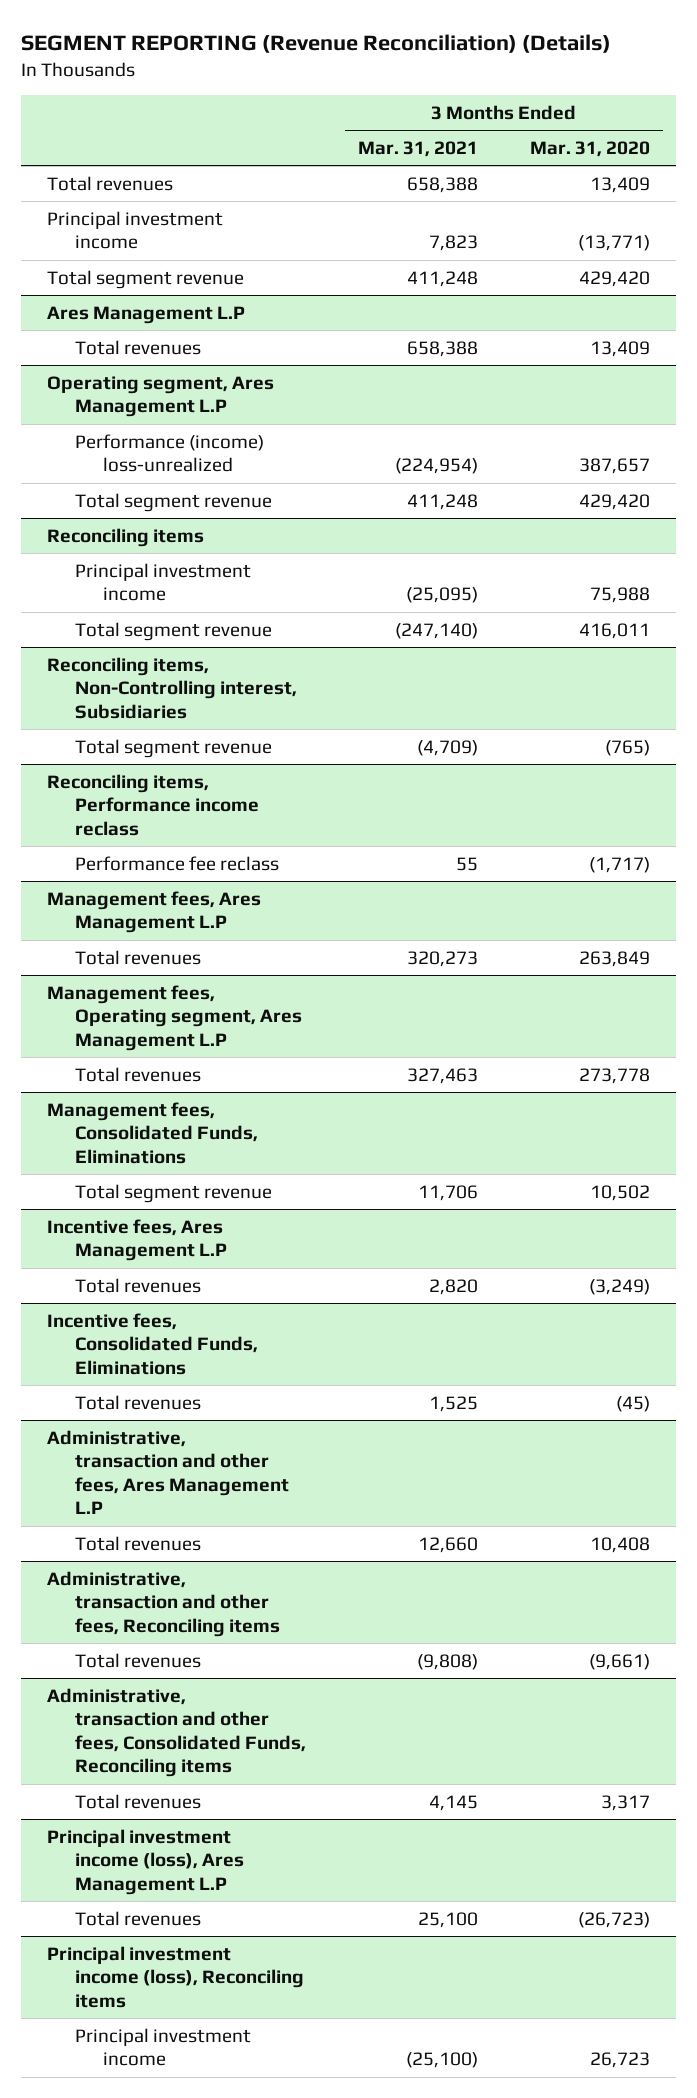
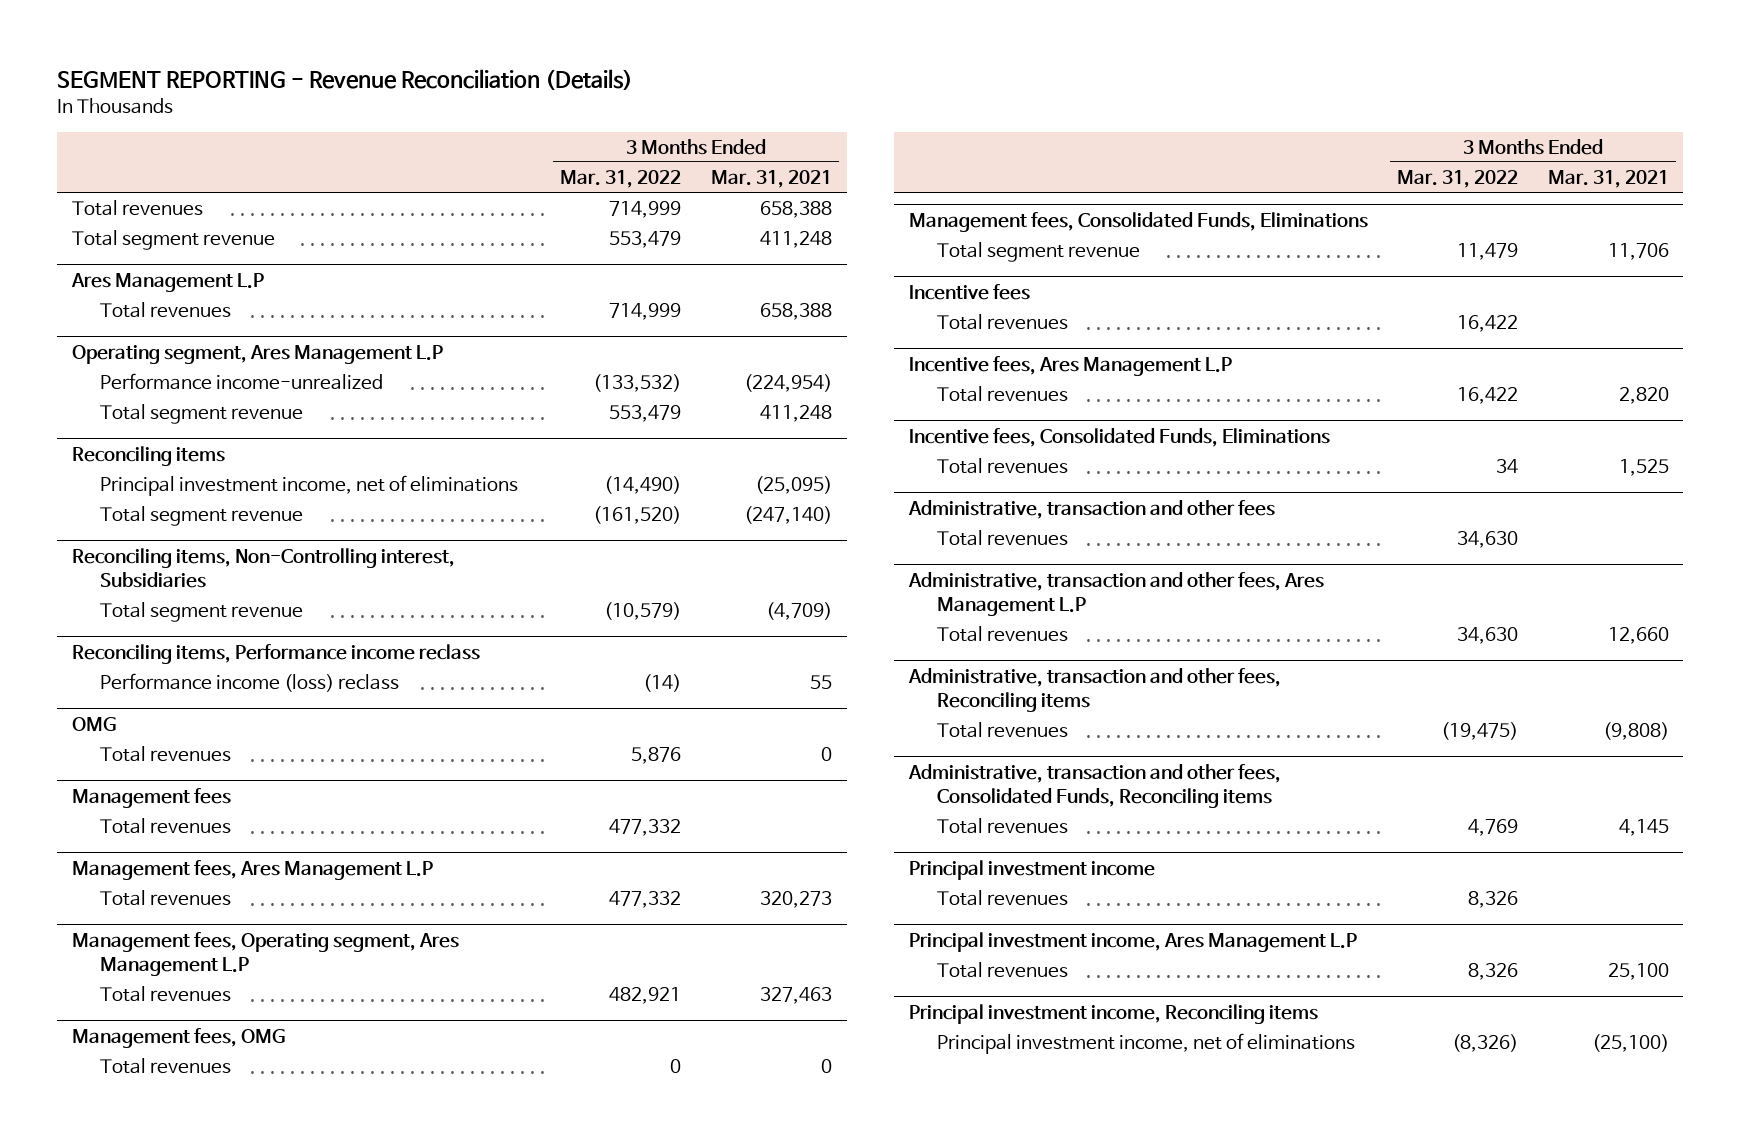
[20,34,611,54] SEGMENT REPORTING (Revenue Reconciliation) (Details) -> [57,68,634,90] SEGMENT REPORTING - Revenue Reconciliation (Details)
[530,141,651,158] Mar. 31, 2020 -> none
none -> [560,169,682,188] Mar. 31, 2022
[46,210,223,250] Principal investment income -> none
[74,433,264,473] Performance (income) loss-unrealized -> [99,372,383,390] Performance income-unrealized
[74,562,251,602] Principal investment income -> [99,474,518,496] Principal investment income, net of eliminations
[74,855,279,871] Performance fee reclass -> [99,672,399,692] Performance income (loss) reclass
none -> [72,716,117,731] OMG
none -> [99,745,231,762] Total revenues
none -> [72,787,232,808] Management fees
none -> [99,817,231,834] Total revenues
none -> [72,1027,286,1048] Management fees, OMG
none -> [99,1057,231,1074] Total revenues
none -> [908,283,1030,300] Incentive fees
none -> [936,313,1068,330] Total revenues
none -> [907,499,1275,519] Administrative, transaction and other fees
none -> [936,529,1068,546] Total revenues
none -> [908,859,1155,880] Principal investment income
none -> [936,889,1068,906] Total revenues
[46,1828,244,1895] Principal investment income (loss), Ares Management L.P -> [908,931,1357,952] Principal investment income, Ares Management L.P
[46,1945,304,2008] Principal investment income (loss), Reconciling items -> [908,1003,1318,1024] Principal investment income, Reconciling items
[74,2027,251,2067] Principal investment income -> [936,1032,1355,1054] Principal investment income, net of eliminations

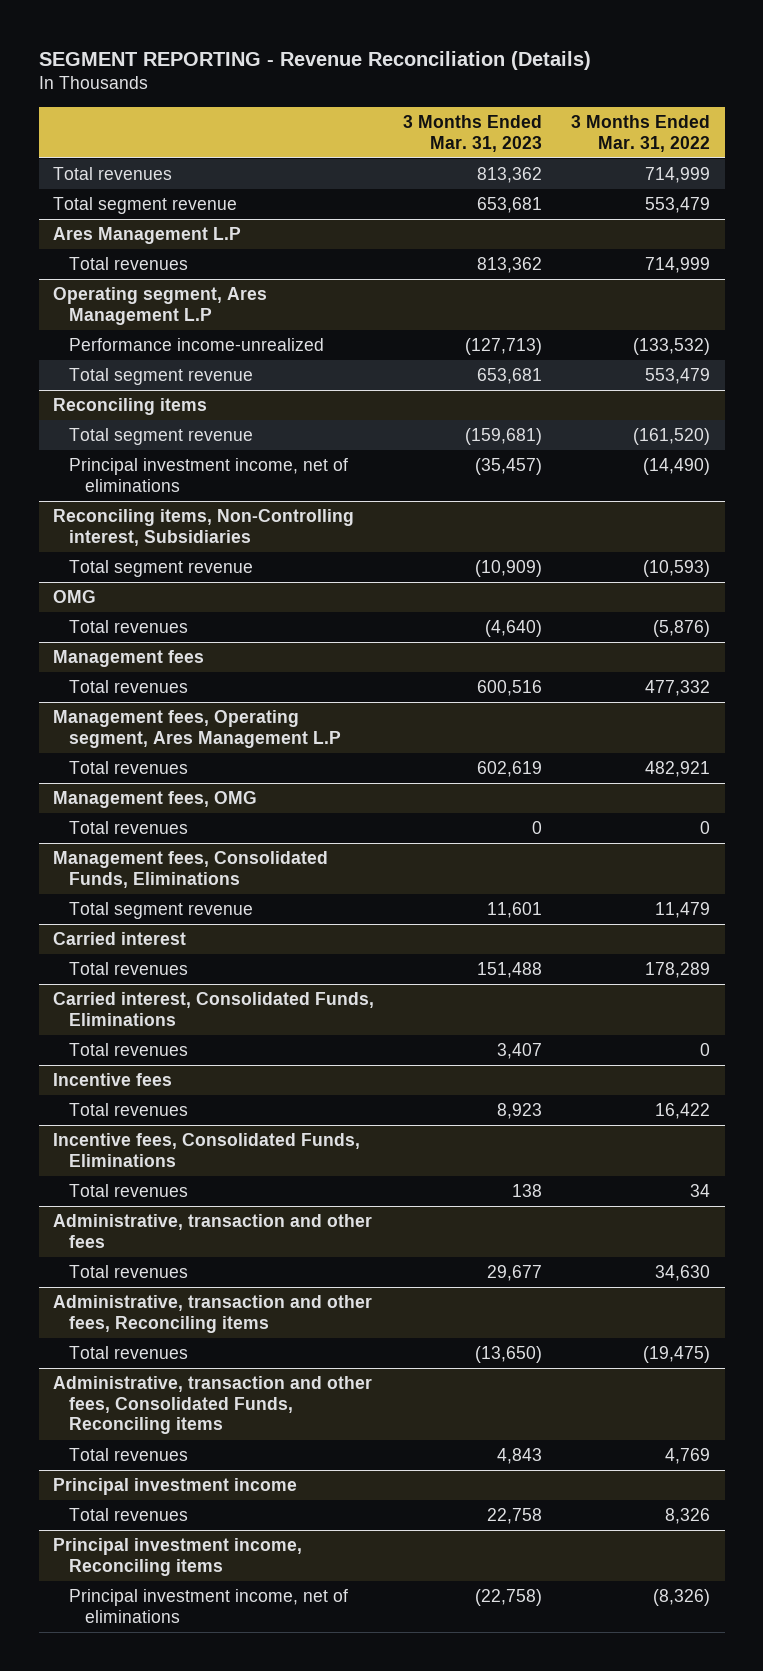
[710,169,832,188] Mar. 31, 2021 -> none
none -> [403,115,543,152] 3 Months Ended Mar. 31, 2023
[99,474,518,496] Principal investment income, net of eliminations -> [68,458,348,492] Principal investment income, net of eliminations
[72,643,481,664] Reconciling items, Performance income reclass -> none
[99,672,399,692] Performance income (loss) reclass -> none
[604,601,682,620] (10,579) -> [643,560,711,578] (10,593)
[631,746,682,764] 5,876 -> [653,620,711,638] (5,876)
[72,859,434,880] Management fees, Ares Management L.P -> none
[99,889,231,906] Total revenues -> none
none -> [53,932,187,946] Carried interest
none -> [68,962,188,976] Total revenues
none -> [53,992,375,1026] Carried interest, Consolidated Funds, Eliminations
none -> [68,1043,188,1057] Total revenues
[908,355,1232,376] Incentive fees, Ares Management L.P -> none
[936,385,1068,402] Total revenues -> none
[907,571,1324,616] Administrative, transaction and other fees, Ares Management L.P -> none
[936,625,1068,642] Total revenues -> none
[908,931,1357,952] Principal investment income, Ares Management L.P -> none
[936,961,1068,978] Total revenues -> none

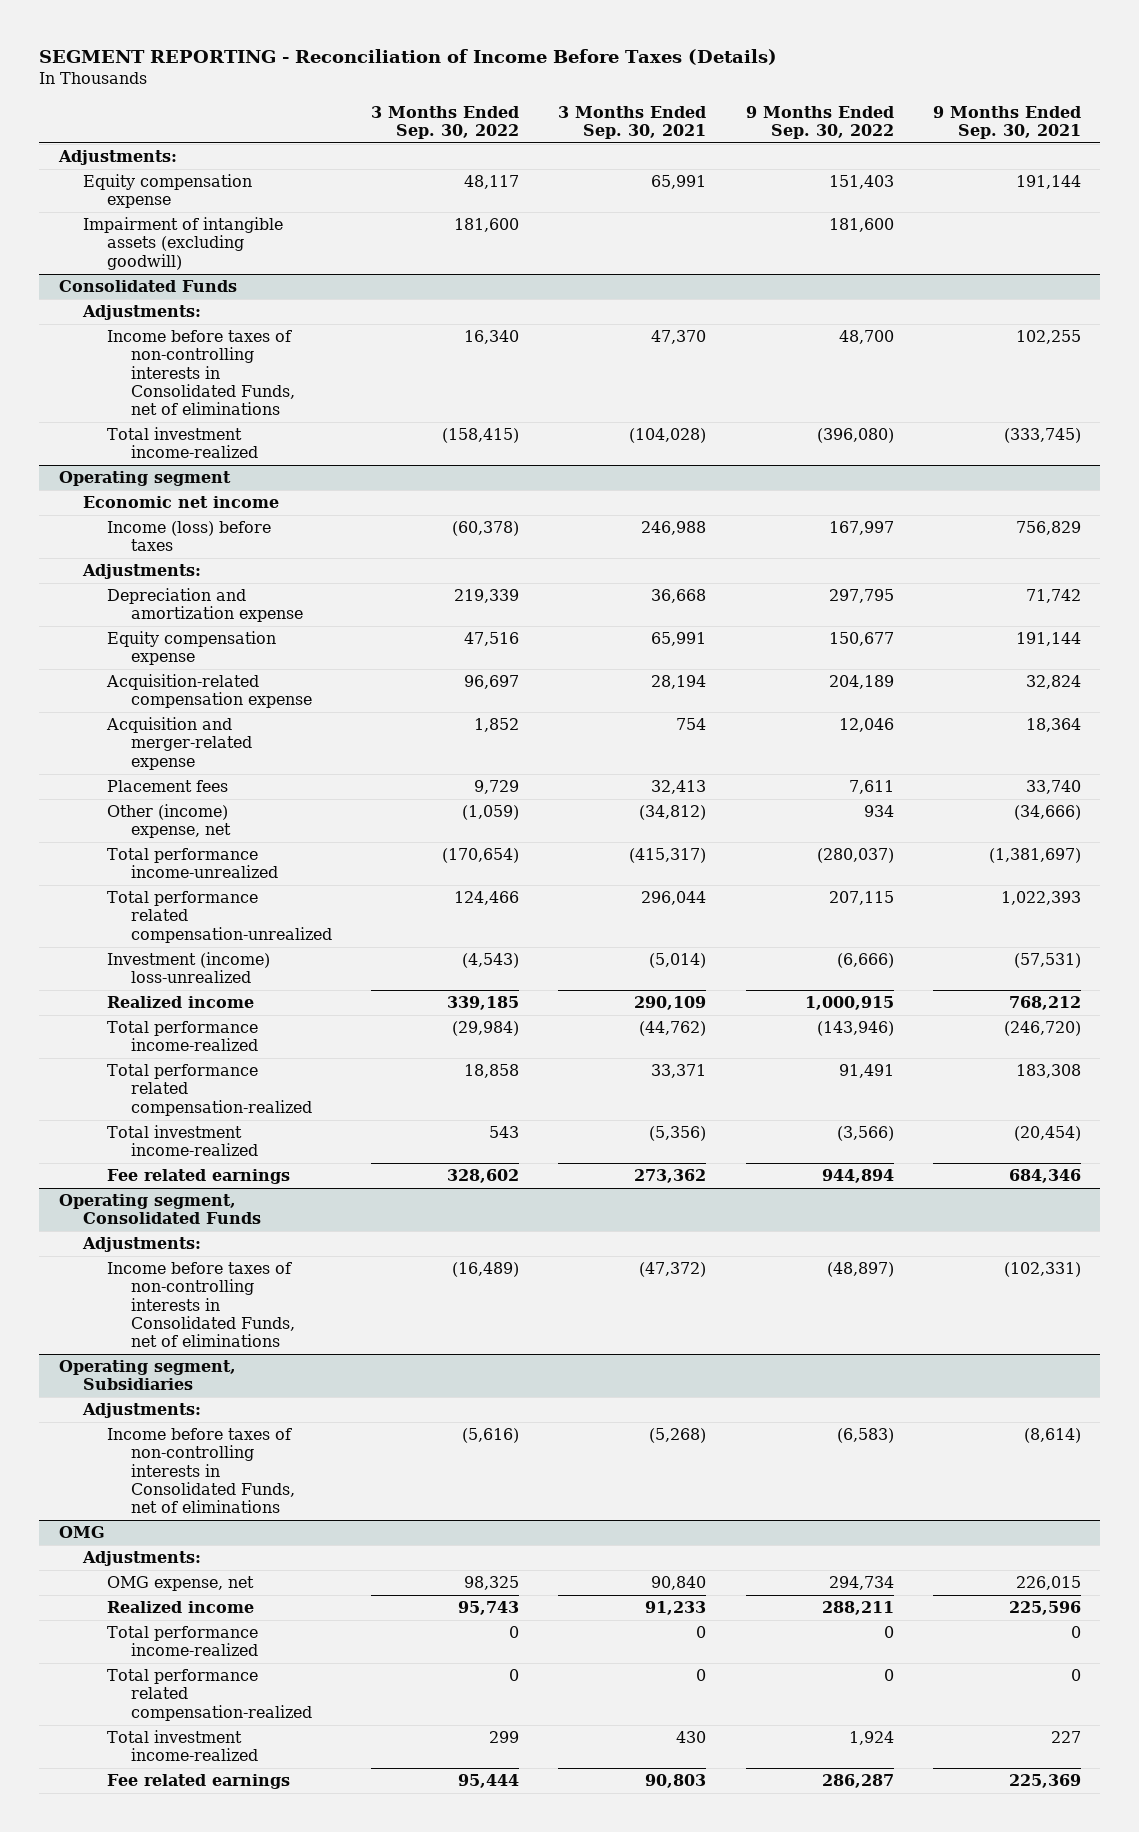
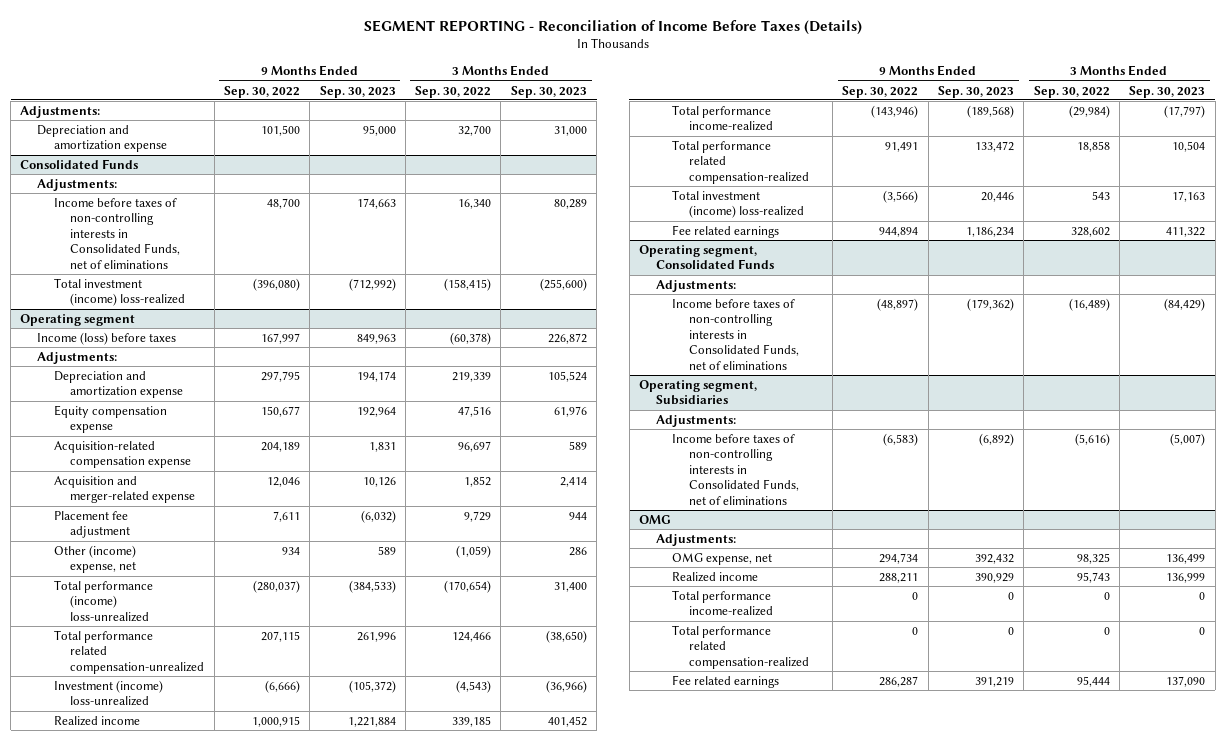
[558,105,707,139] 3 Months Ended Sep. 30, 2021 -> none
[932,105,1081,139] 9 Months Ended Sep. 30, 2021 -> none
none -> [319,85,396,98] Sep. 30, 2023
none -> [510,85,587,98] Sep. 30, 2023
[82,174,252,209] Equity compensation expense -> none
[82,217,283,270] Impairment of intangible assets (excluding goodwill) -> none
none -> [37,124,167,153] Depreciation and amortization expense
[106,427,259,459] Total investment income-realized -> [53,277,186,307] Total investment (income) loss-realized
[82,496,279,509] Economic net income -> none
[106,780,228,793] Placement fees -> [53,510,131,539] Placement fee adjustment
[106,848,279,879] Total performance income-unrealized -> [53,579,153,622] Total performance (income) loss-unrealized
[106,1125,259,1157] Total investment income-realized -> [672,189,804,219] Total investment (income) loss-realized
[106,1730,259,1762] Total investment income-realized -> none

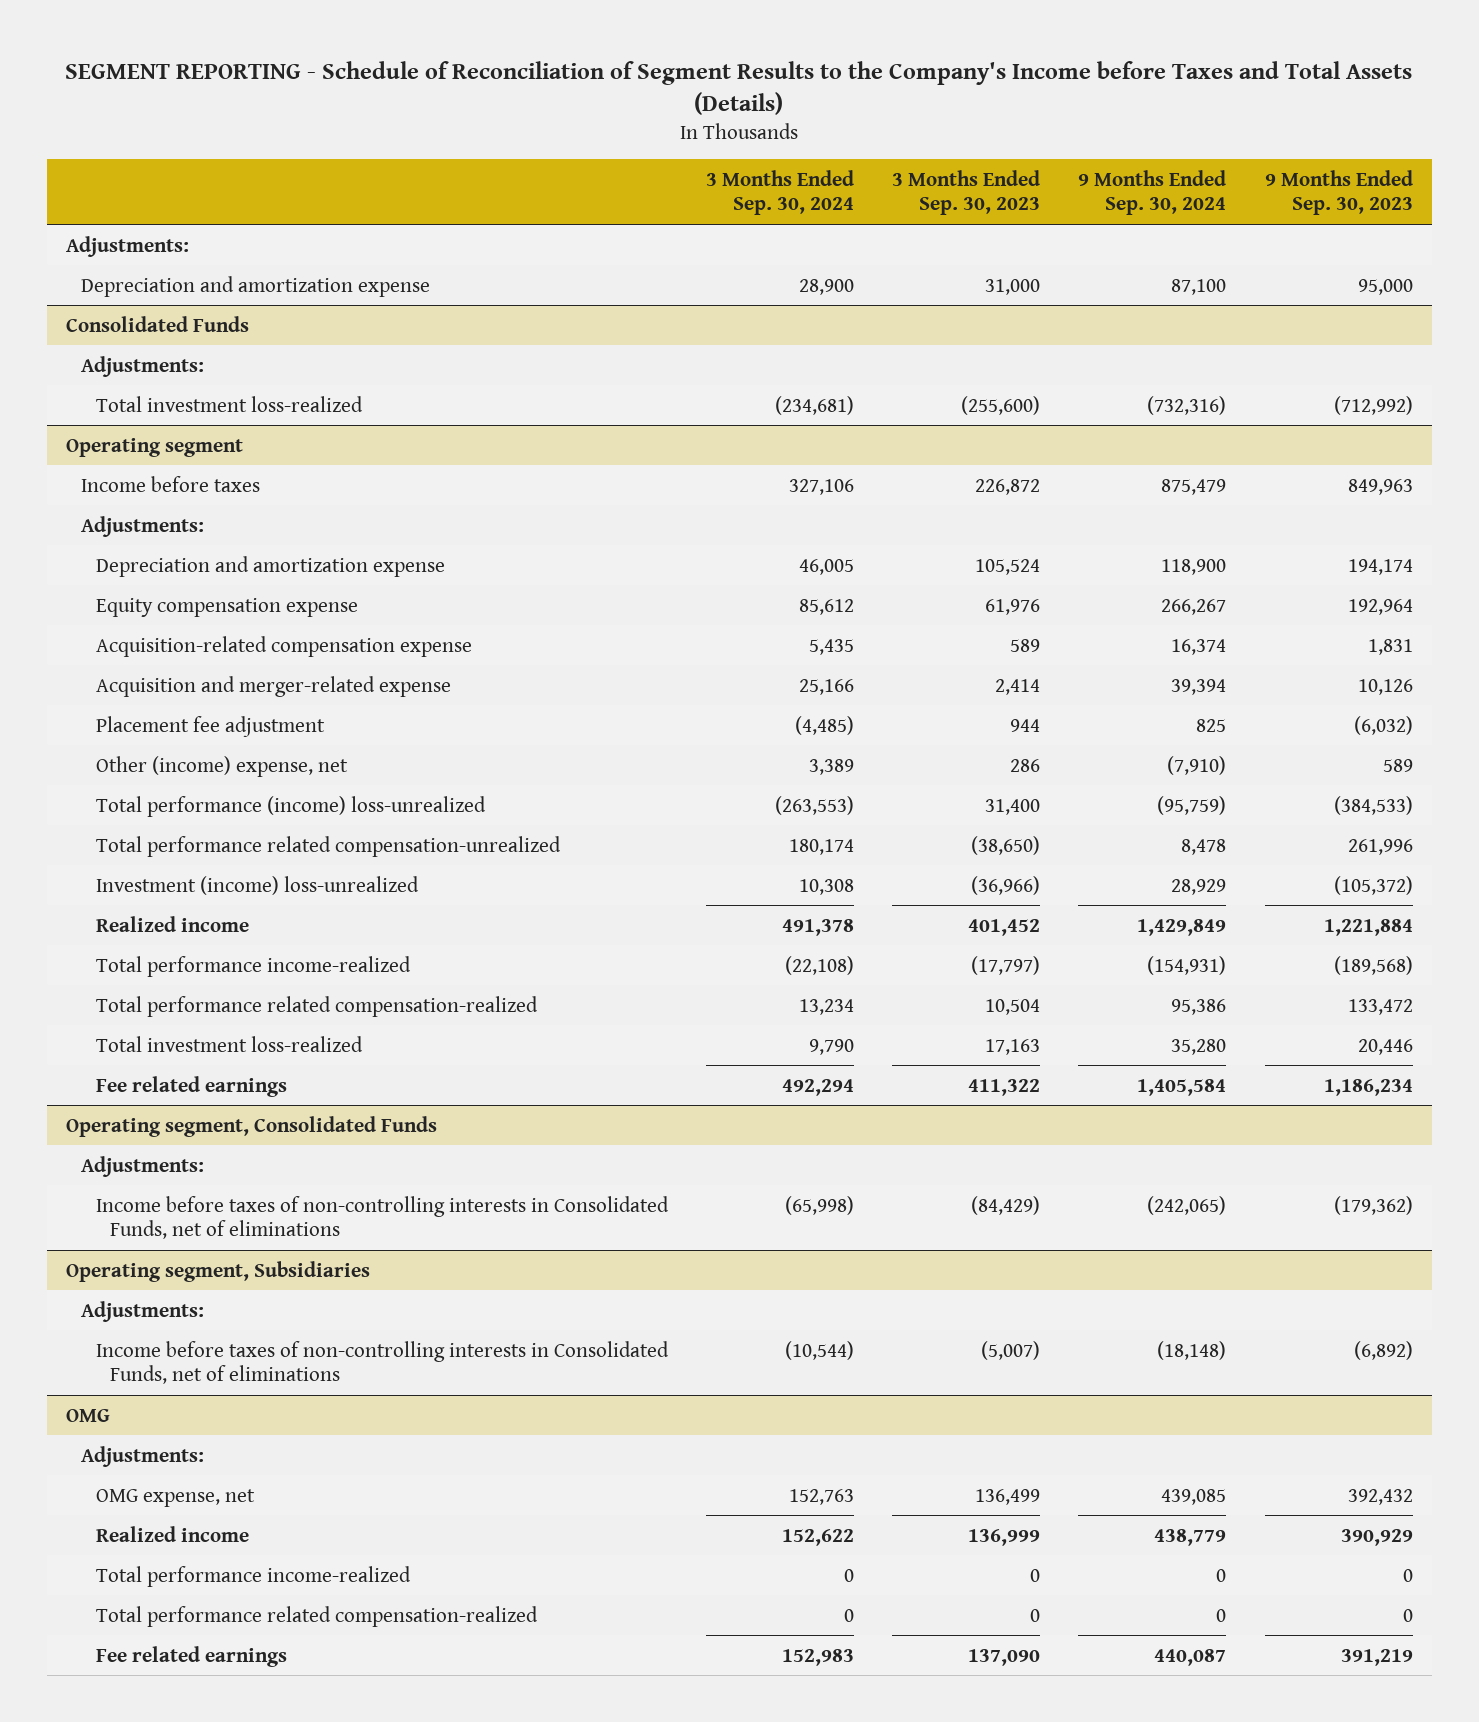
[363,19,862,35] SEGMENT REPORTING - Reconciliation of Income Before Taxes (Details) -> [65,60,1413,115] SEGMENT REPORTING - Schedule of Reconciliation of Segment Results to the Company's Income before Taxes and Total Assets (Details)
[223,85,300,98] Sep. 30, 2022 -> none
[415,85,492,98] Sep. 30, 2022 -> none
none -> [705,169,854,216] 3 Months Ended Sep. 30, 2024
none -> [1078,169,1227,216] 9 Months Ended Sep. 30, 2024
[53,197,181,270] Income before taxes of non-controlling interests in Consolidated Funds, net of eliminations -> none
[53,277,186,307] Total investment (income) loss-realized -> [95,395,363,412] Total investment loss-realized
[37,331,177,345] Income (loss) before taxes -> [80,475,260,492] Income before taxes
[672,189,804,219] Total investment (income) loss-realized -> [95,1035,363,1052] Total investment loss-realized

